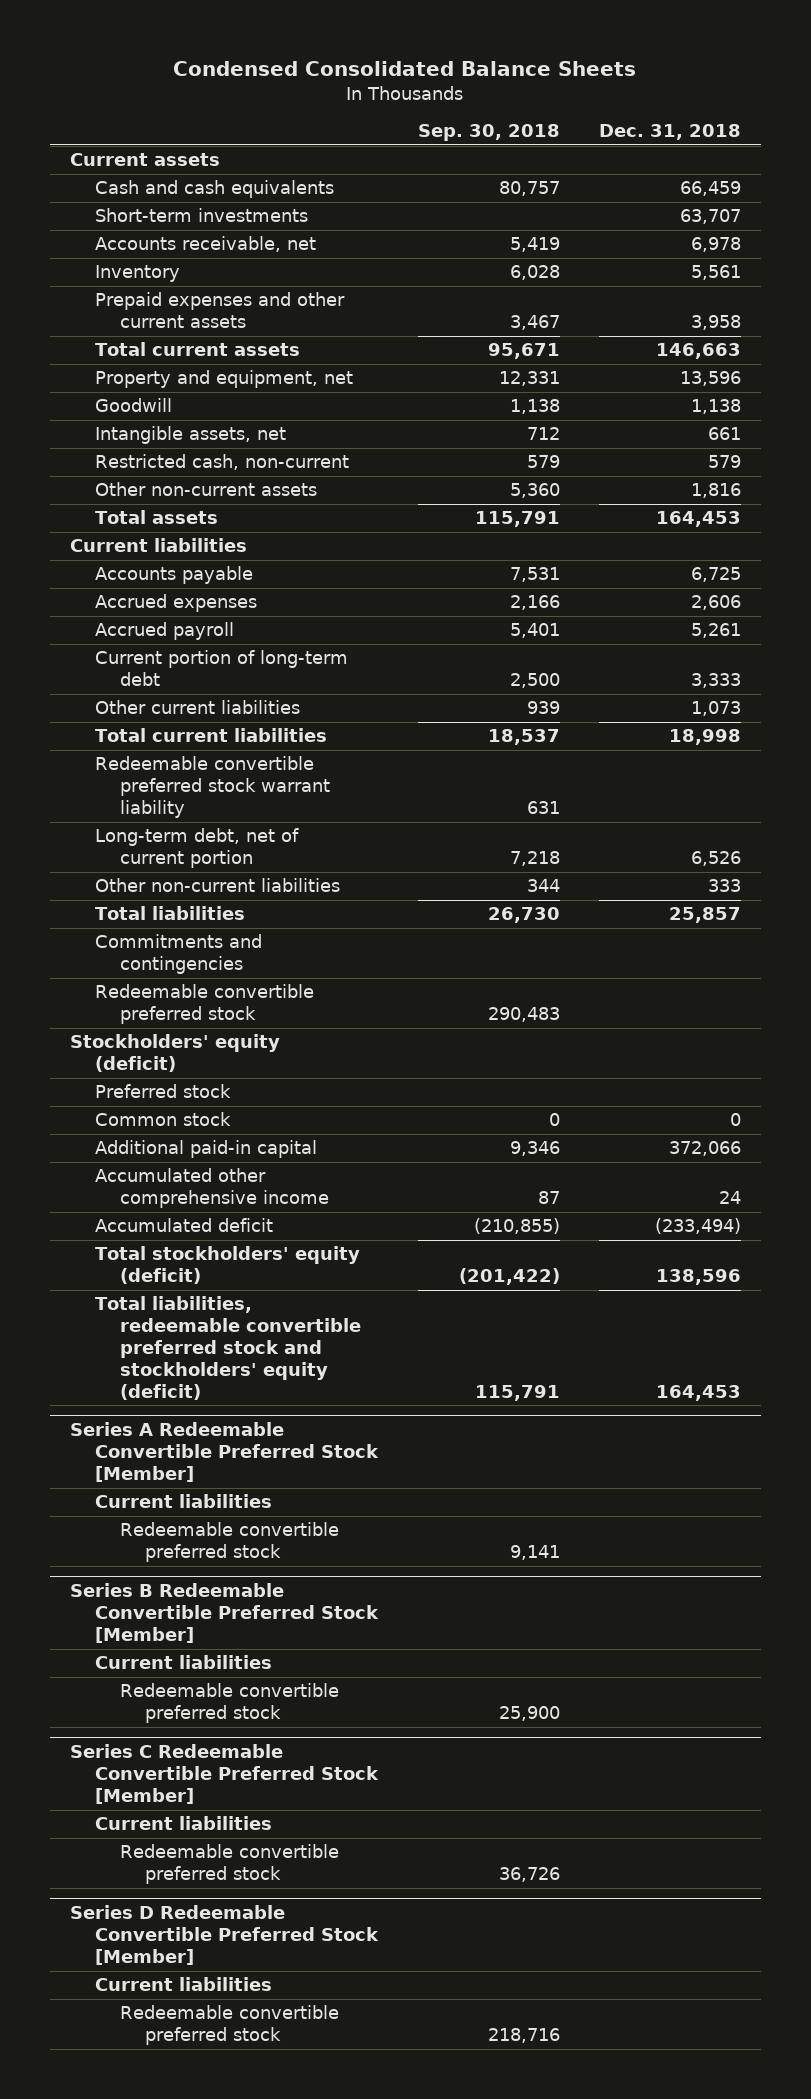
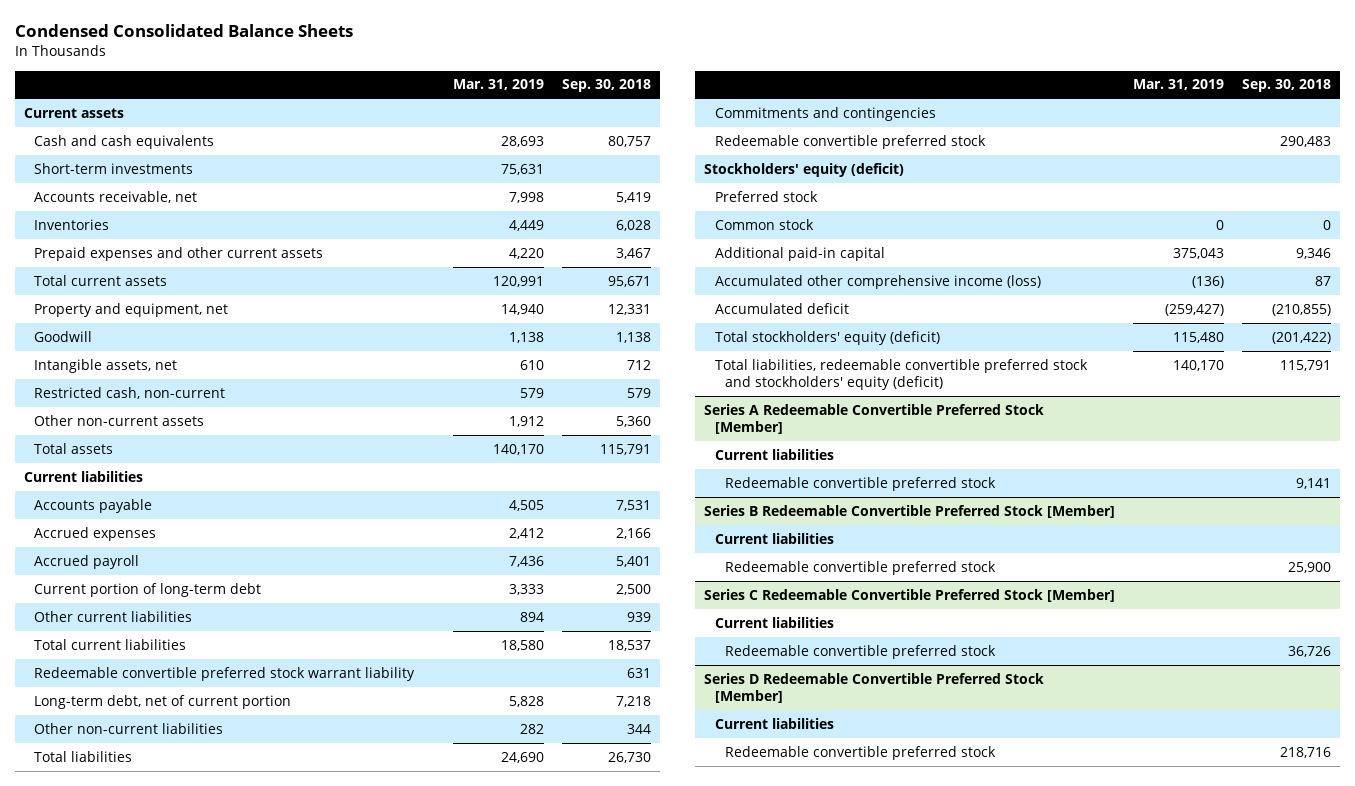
[599,124,742,141] Dec. 31, 2018 -> none
none -> [452,79,544,91] Mar. 31, 2019
[94,265,180,283] Inventory -> [34,218,110,230] Inventories
[94,1168,330,1209] Accumulated other comprehensive income -> [714,274,1041,289] Accumulated other comprehensive income (loss)

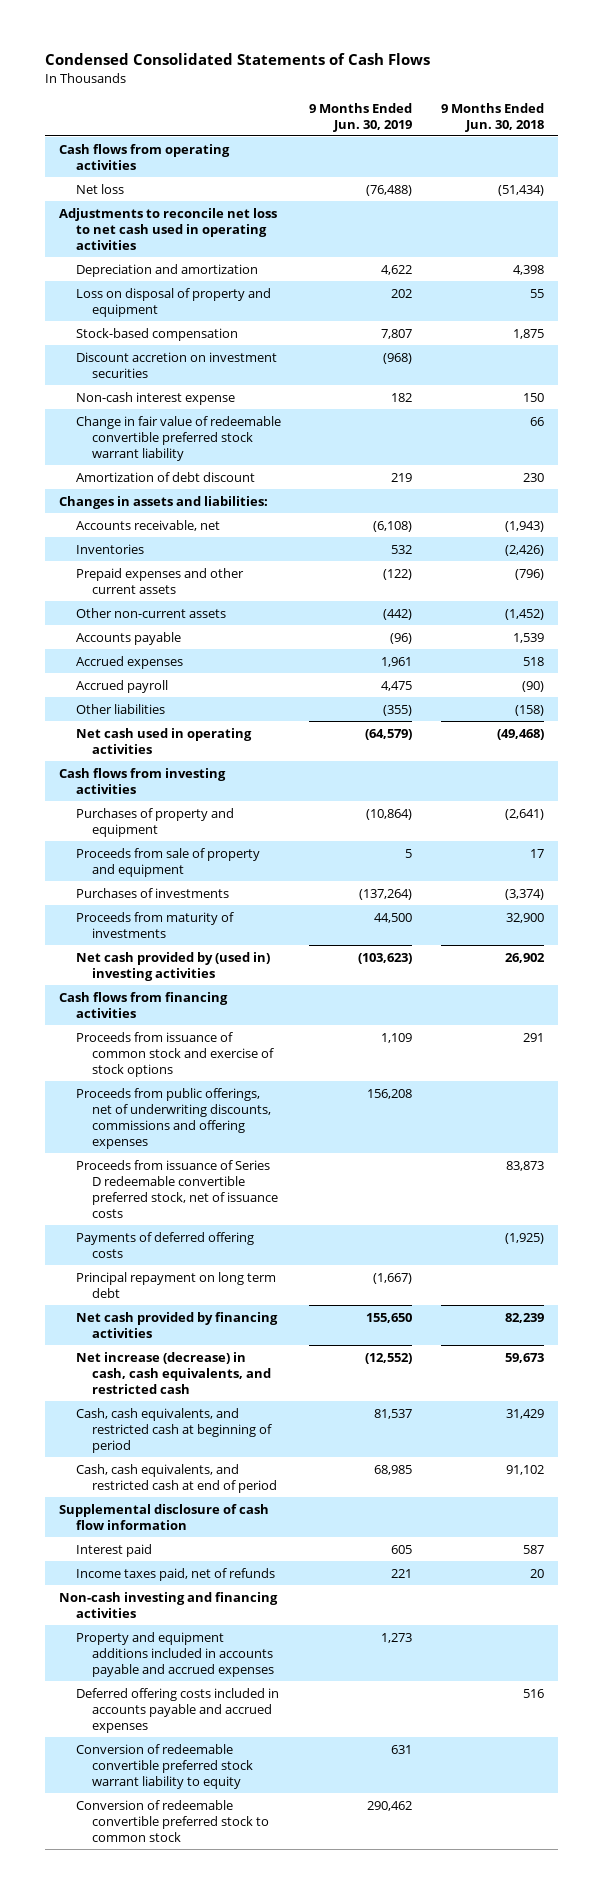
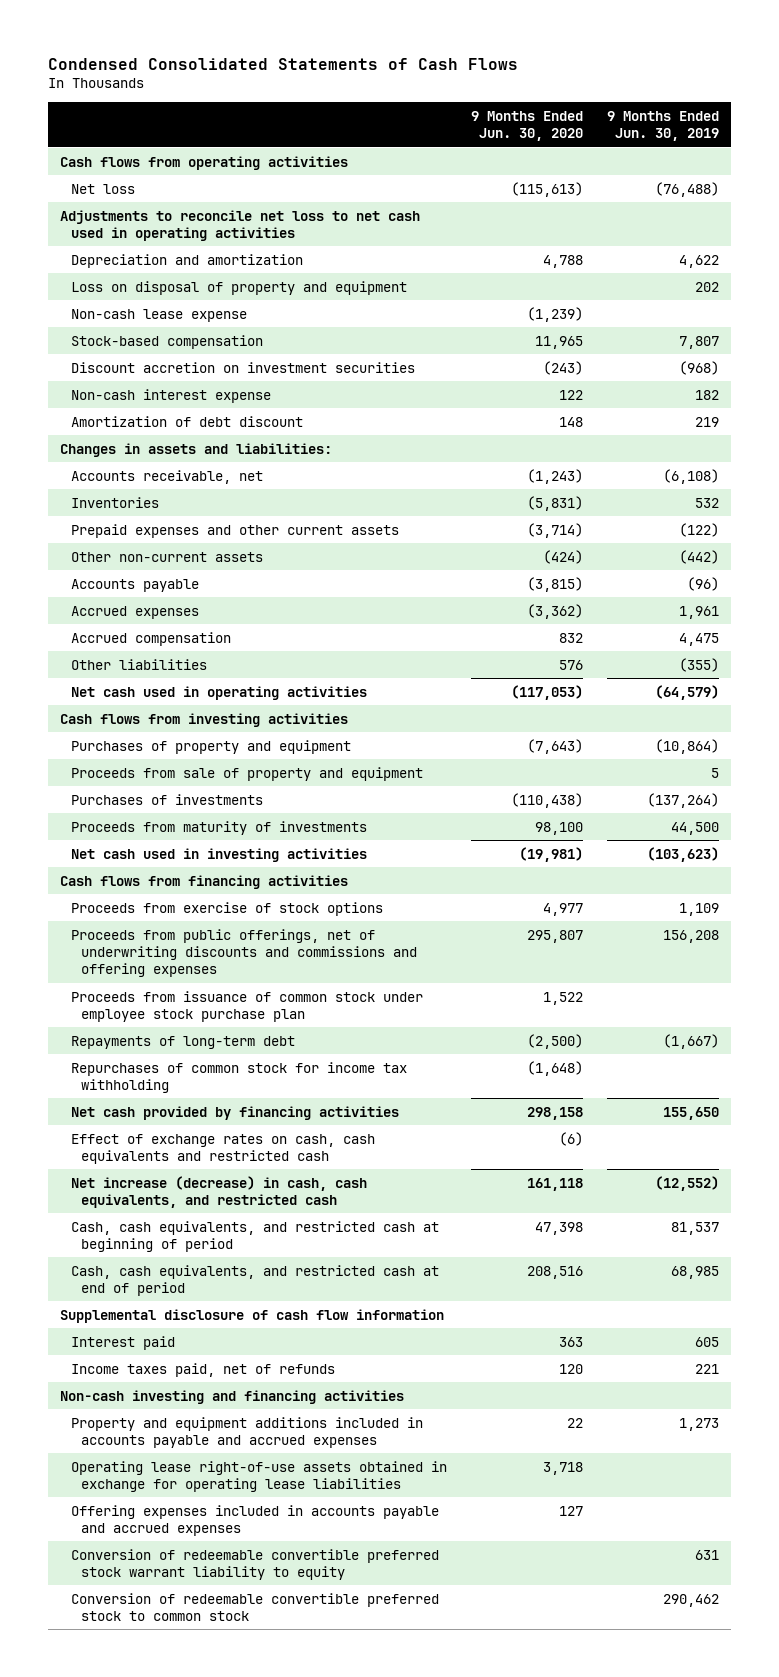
[440,102,544,132] 9 Months Ended Jun. 30, 2018 -> none
none -> [470,111,583,142] 9 Months Ended Jun. 30, 2020
none -> [70,308,247,322] Non-cash lease expense
[75,415,281,461] Change in fair value of redeemable convertible preferred stock warrant liability -> none
[75,679,168,693] Accrued payroll -> [70,631,231,646] Accrued compensation
[75,951,270,981] Net cash provided by (used in) investing activities -> [70,847,367,862] Net cash used in investing activities
[75,1159,278,1218] Proceeds from issuance of Series D redeemable convertible preferred stock, net of issuance costs -> none
[75,1231,254,1258] Payments of deferred offering costs -> none
[75,1031,274,1077] Proceeds from issuance of common stock and exercise of stock options -> [70,901,383,916] Proceeds from exercise of stock options
[75,1087,271,1149] Proceeds from public offerings, net of underwriting discounts, commissions and offering expenses -> [70,928,417,978] Proceeds from public offerings, net of underwriting discounts and commissions and offering expenses
none -> [70,990,423,1022] Proceeds from issuance of common stock under employee stock purchase plan
[75,1271,276,1298] Principal repayment on long term debt -> [70,1035,295,1049] Repayments of long-term debt
none -> [70,1061,407,1093] Repurchases of common stock for income tax withholding
none -> [70,1133,375,1164] Effect of exchange rates on cash, cash equivalents and restricted cash
none -> [70,1460,447,1492] Operating lease right-of-use assets obtained in exchange for operating lease liabilities
[75,1687,279,1733] Deferred offering costs included in accounts payable and accrued expenses -> [70,1504,439,1536] Offering expenses included in accounts payable and accrued expenses

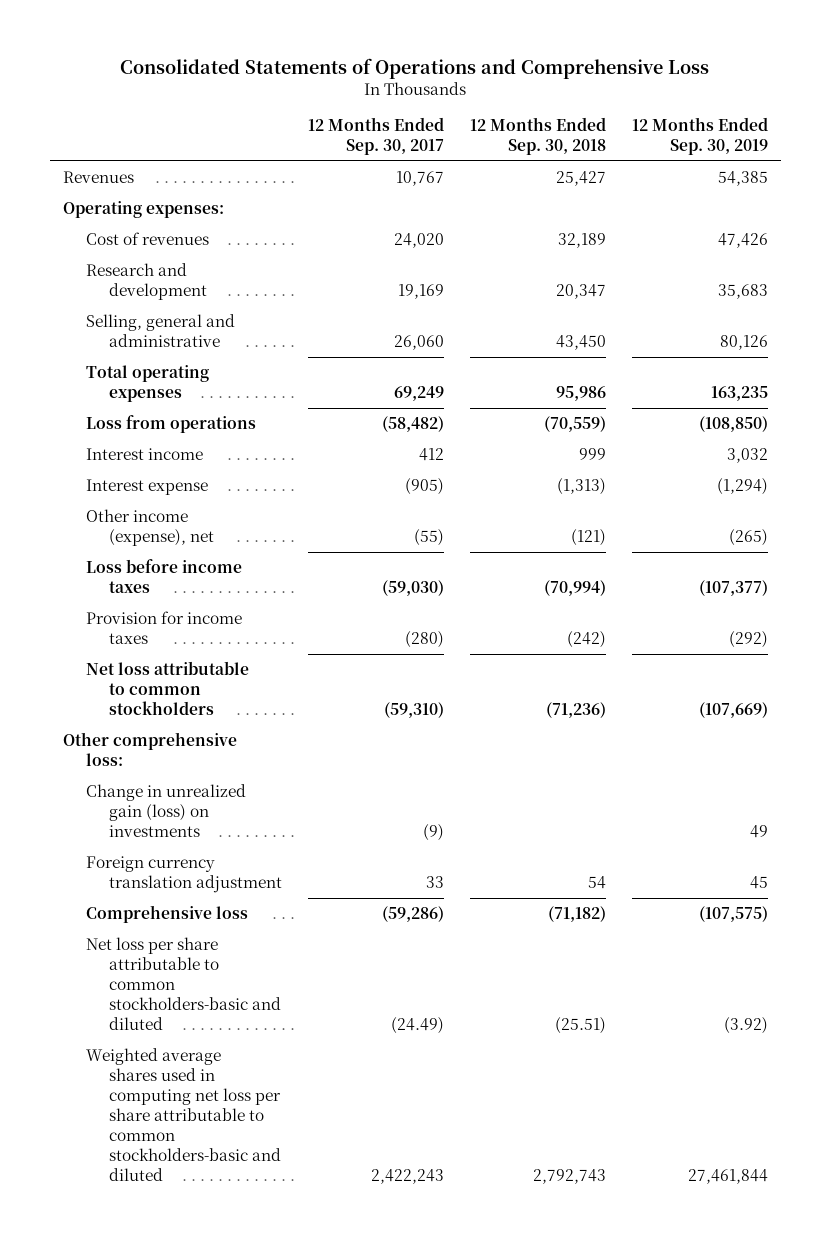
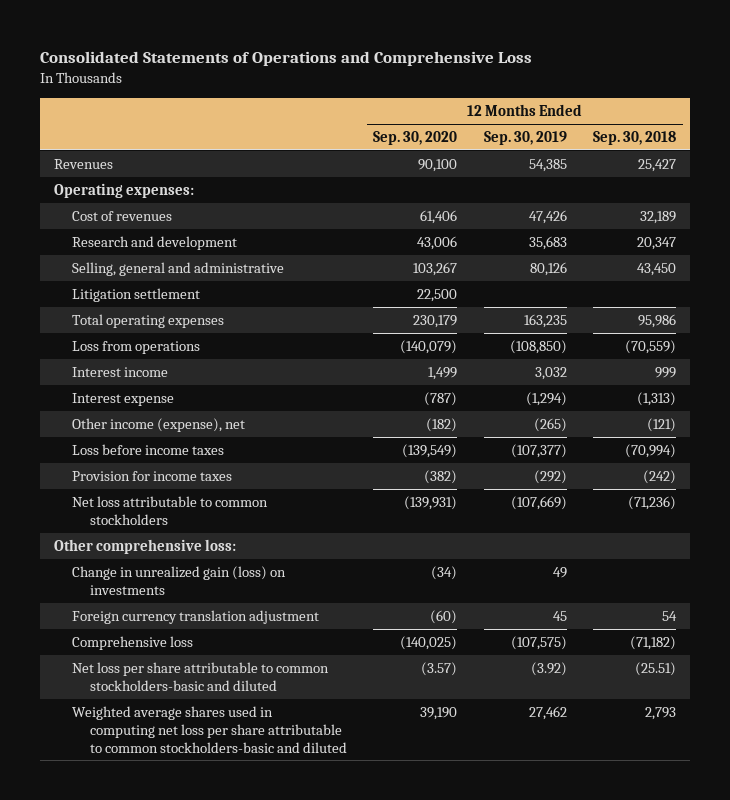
[307,117,444,156] 12 Months Ended Sep. 30, 2017 -> none
none -> [373,131,458,146] Sep. 30, 2020
none -> [71,287,200,302] Litigation settlement
[532,1169,606,1185] 2,792,743 -> [645,706,677,720] 2,793
[687,1169,768,1185] 27,461,844 -> [528,705,567,720] 27,462

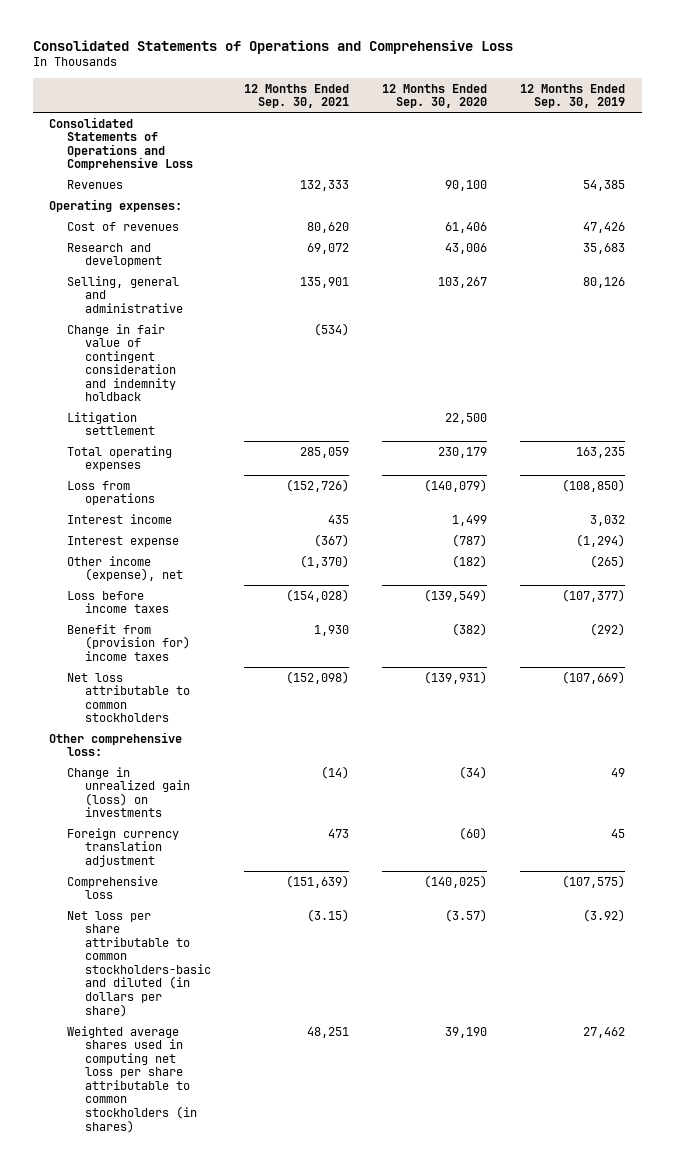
[593,131,677,146] Sep. 30, 2018 -> none
none -> [243,83,349,109] 12 Months Ended Sep. 30, 2021
none -> [49,116,193,171] Consolidated Statements of Operations and Comprehensive Loss
none -> [66,323,176,402] Change in fair value of contingent consideration and indemnity holdback
[71,470,232,481] Provision for income taxes -> [66,623,190,661] Benefit from (provision for) income taxes
[71,661,329,691] Net loss per share attributable to common stockholders-basic and diluted -> [66,910,211,1017] Net loss per share attributable to common stockholders-basic and diluted (in dollars per share)
[71,705,348,753] Weighted average shares used in computing net loss per share attributable to common stockholders-basic and diluted -> [66,1025,197,1133] Weighted average shares used in computing net loss per share attributable to common stockholders (in shares)

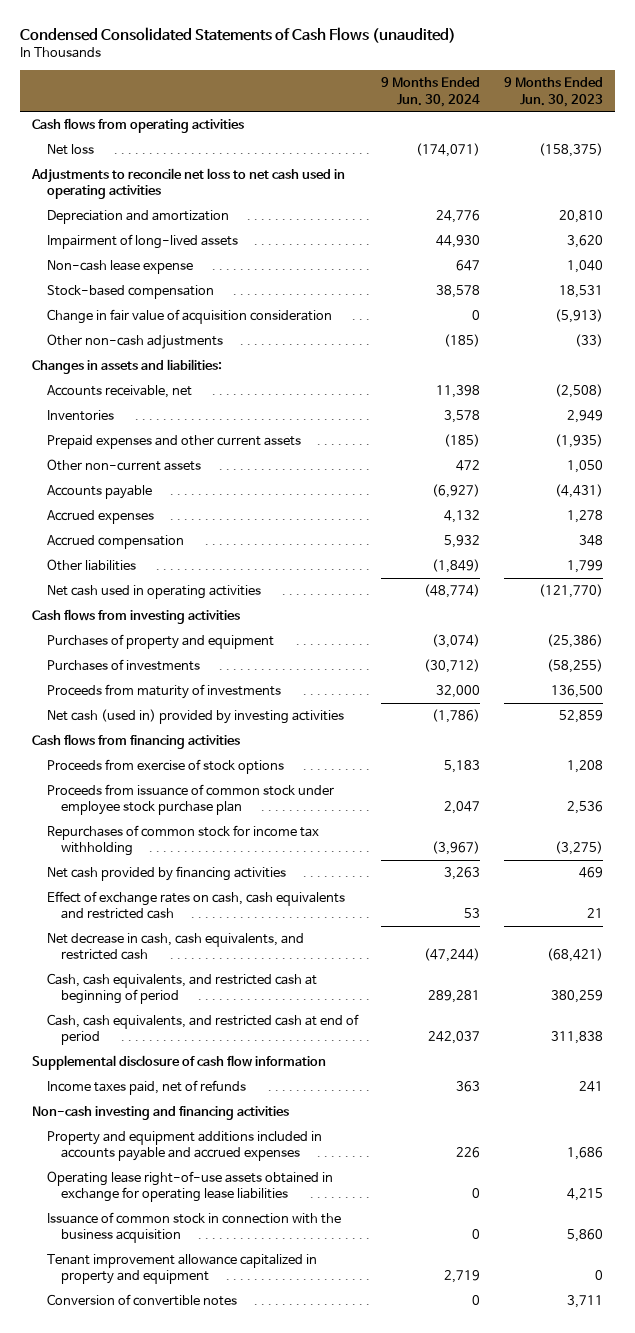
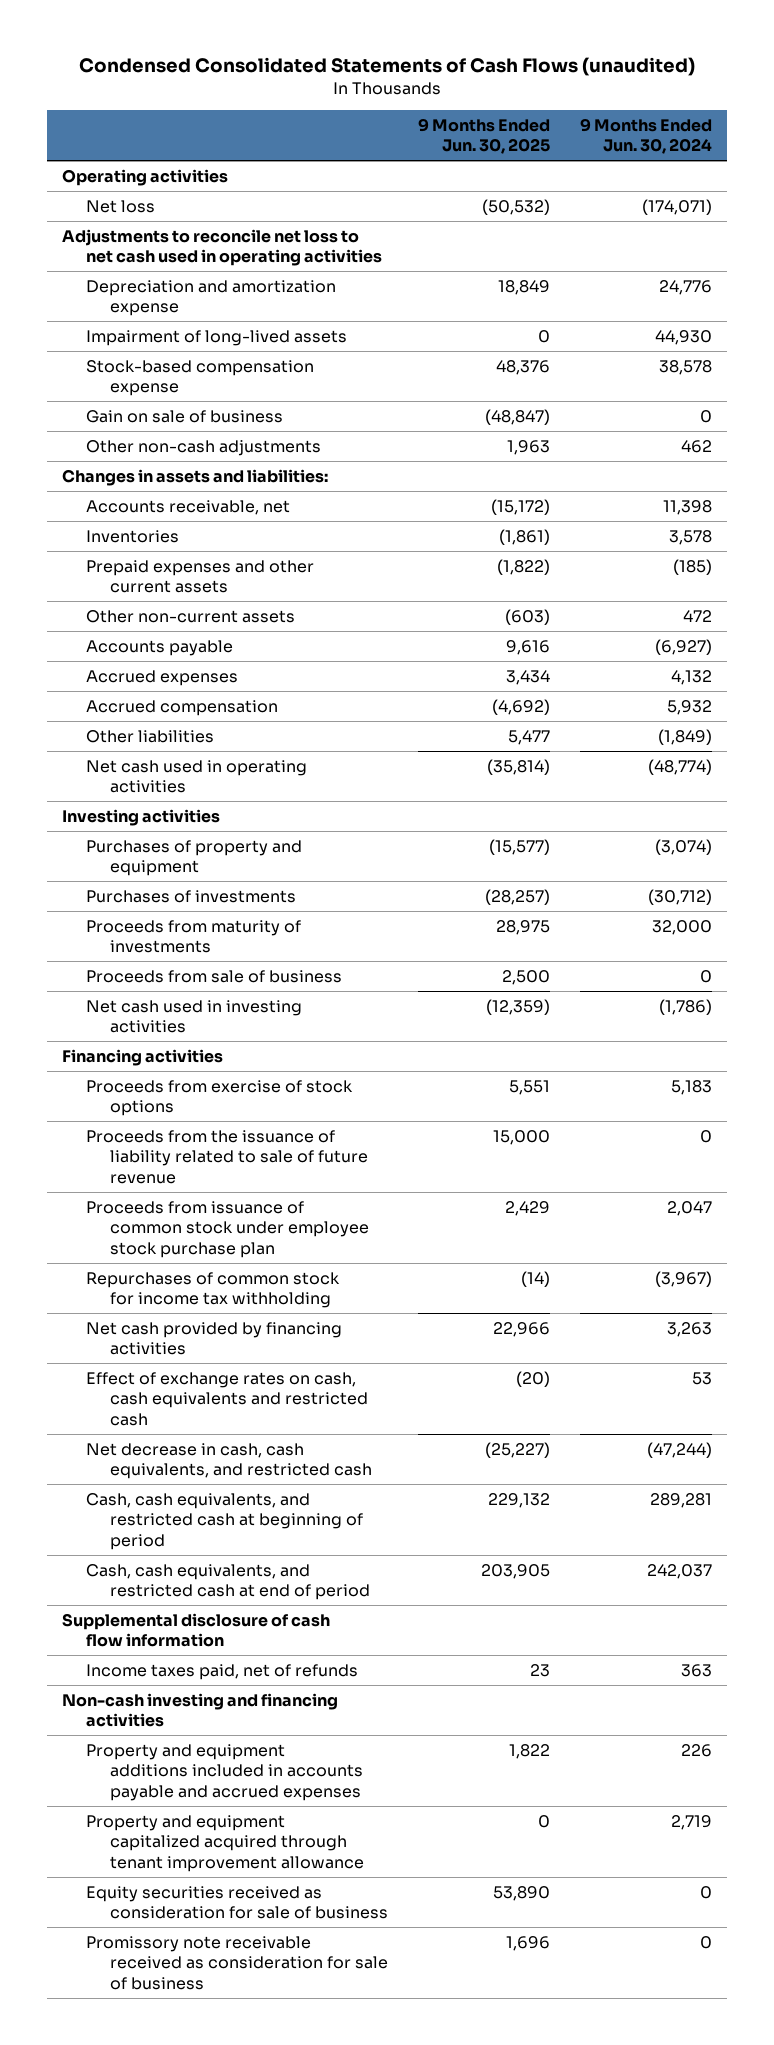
[504,77,604,107] 9 Months Ended Jun. 30, 2023 -> none
none -> [417,117,550,155] 9 Months Ended Jun. 30, 2025
[32,117,245,133] Cash flows from operating activities -> [62,168,229,186] Operating activities
[46,209,229,224] Depreciation and amortization -> [85,279,336,317] Depreciation and amortization expense
[46,259,193,274] Non-cash lease expense -> none
[46,308,332,324] Change in fair value of acquisition consideration -> none
[46,284,214,299] Stock-based compensation -> [85,359,314,397] Stock-based compensation expense
none -> [85,409,283,423] Gain on sale of business
[444,333,481,347] (185) -> [681,439,713,453] 462
[32,608,241,624] Cash flows from investing activities -> [62,808,221,826] Investing activities
none -> [85,969,342,983] Proceeds from sale of business
[46,708,344,724] Net cash (used in) provided by investing activities -> [85,999,302,1034] Net cash used in investing activities
[32,733,241,749] Cash flows from financing activities -> [62,1048,224,1066] Financing activities
none -> [85,1129,368,1184] Proceeds from the issuance of liability related to sale of future revenue
[46,1170,333,1203] Operating lease right-of-use assets obtained in exchange for operating lease liabilities -> none
[46,1211,341,1244] Issuance of common stock in connection with the business acquisition -> none
[46,1293,237,1306] Conversion of convertible notes -> none
[46,1253,317,1285] Tenant improvement allowance capitalized in property and equipment -> [85,1814,364,1872] Property and equipment capitalized acquired through tenant improvement allowance
none -> [85,1885,388,1920] Equity securities received as consideration for sale of business
none -> [85,1935,388,1990] Promissory note receivable received as consideration for sale of business

